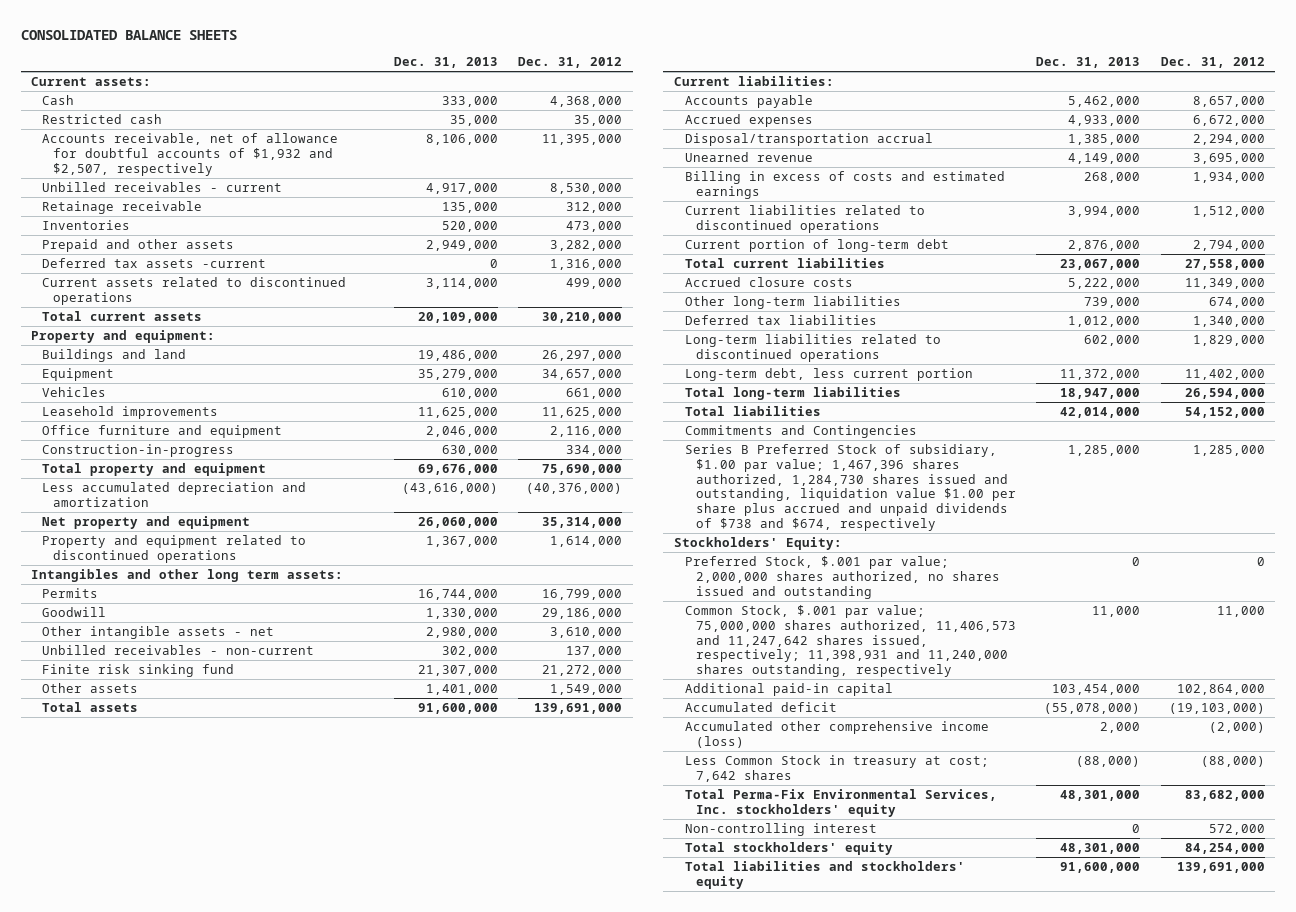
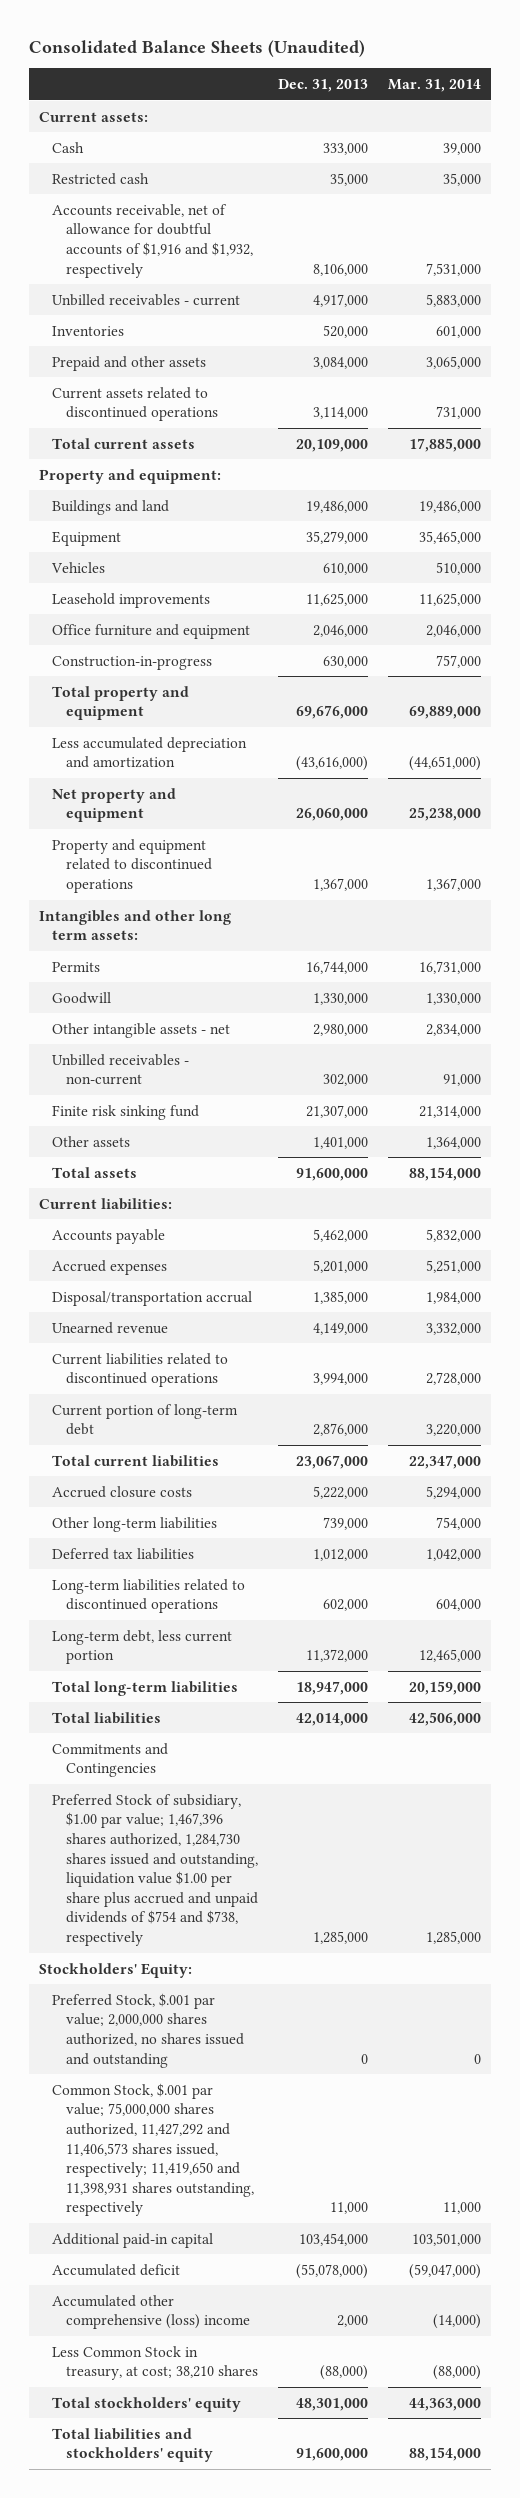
[20,29,237,40] CONSOLIDATED BALANCE SHEETS -> [28,39,365,57] Consolidated Balance Sheets (Unaudited)
[518,57,623,69] Dec. 31, 2012 -> none
none -> [387,79,481,93] Mar. 31, 2014
[42,132,339,176] Accounts receivable, net of allowance for doubtful accounts of $1,932 and $2,507, respectively -> [52,203,253,278] Accounts receivable, net of allowance for doubtful accounts of $1,916 and $1,932, respectively
[42,200,203,214] Retainage receivable -> none
[42,257,267,268] Deferred tax assets -current -> none
[425,239,498,251] 2,949,000 -> [312,356,368,369] 3,084,000
[1068,114,1141,126] 4,933,000 -> [312,1259,368,1273] 5,201,000
[684,170,1005,199] Billing in excess of costs and estimated earnings -> none
[684,443,1016,532] Series B Preferred Stock of subsidiary, $1.00 par value; 1,467,396 shares authorized, 1,284,730 shares issued and outstanding, liquidation value $1.00 per share plus accrued and unpaid dividends of $738 and $674, respectively -> [52,1793,258,1946] Preferred Stock of subsidiary, $1.00 par value; 1,467,396 shares authorized, 1,284,730 shares issued and outstanding, liquidation value $1.00 per share plus accrued and unpaid dividends of $754 and $738, respectively
[684,604,1016,678] Common Stock, $.001 par value; 75,000,000 shares authorized, 11,406,573 and 11,247,642 shares issued, respectively; 11,398,931 and 11,240,000 shares outstanding, respectively -> [52,2082,254,2217] Common Stock, $.001 par value; 75,000,000 shares authorized, 11,427,292 and 11,406,573 shares issued, respectively; 11,419,650 and 11,398,931 shares outstanding, respectively
[684,788,997,817] Total Perma-Fix Environmental Services, Inc. stockholders' equity -> none
[684,822,877,836] Non-controlling interest -> none
[684,720,989,748] Accumulated other comprehensive income (loss) -> [52,2294,250,2330] Accumulated other comprehensive (loss) income
[684,754,989,782] Less Common Stock in treasury at cost; 7,642 shares -> [52,2345,258,2381] Less Common Stock in treasury, at cost; 38,210 shares

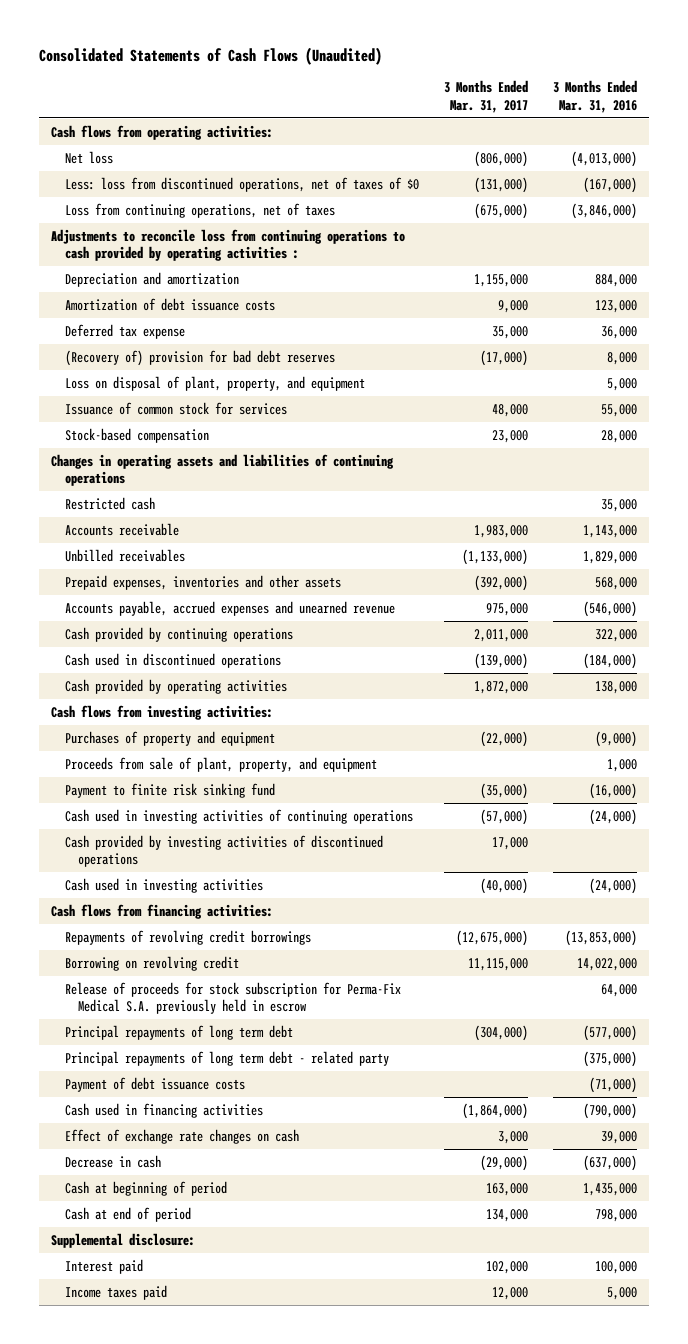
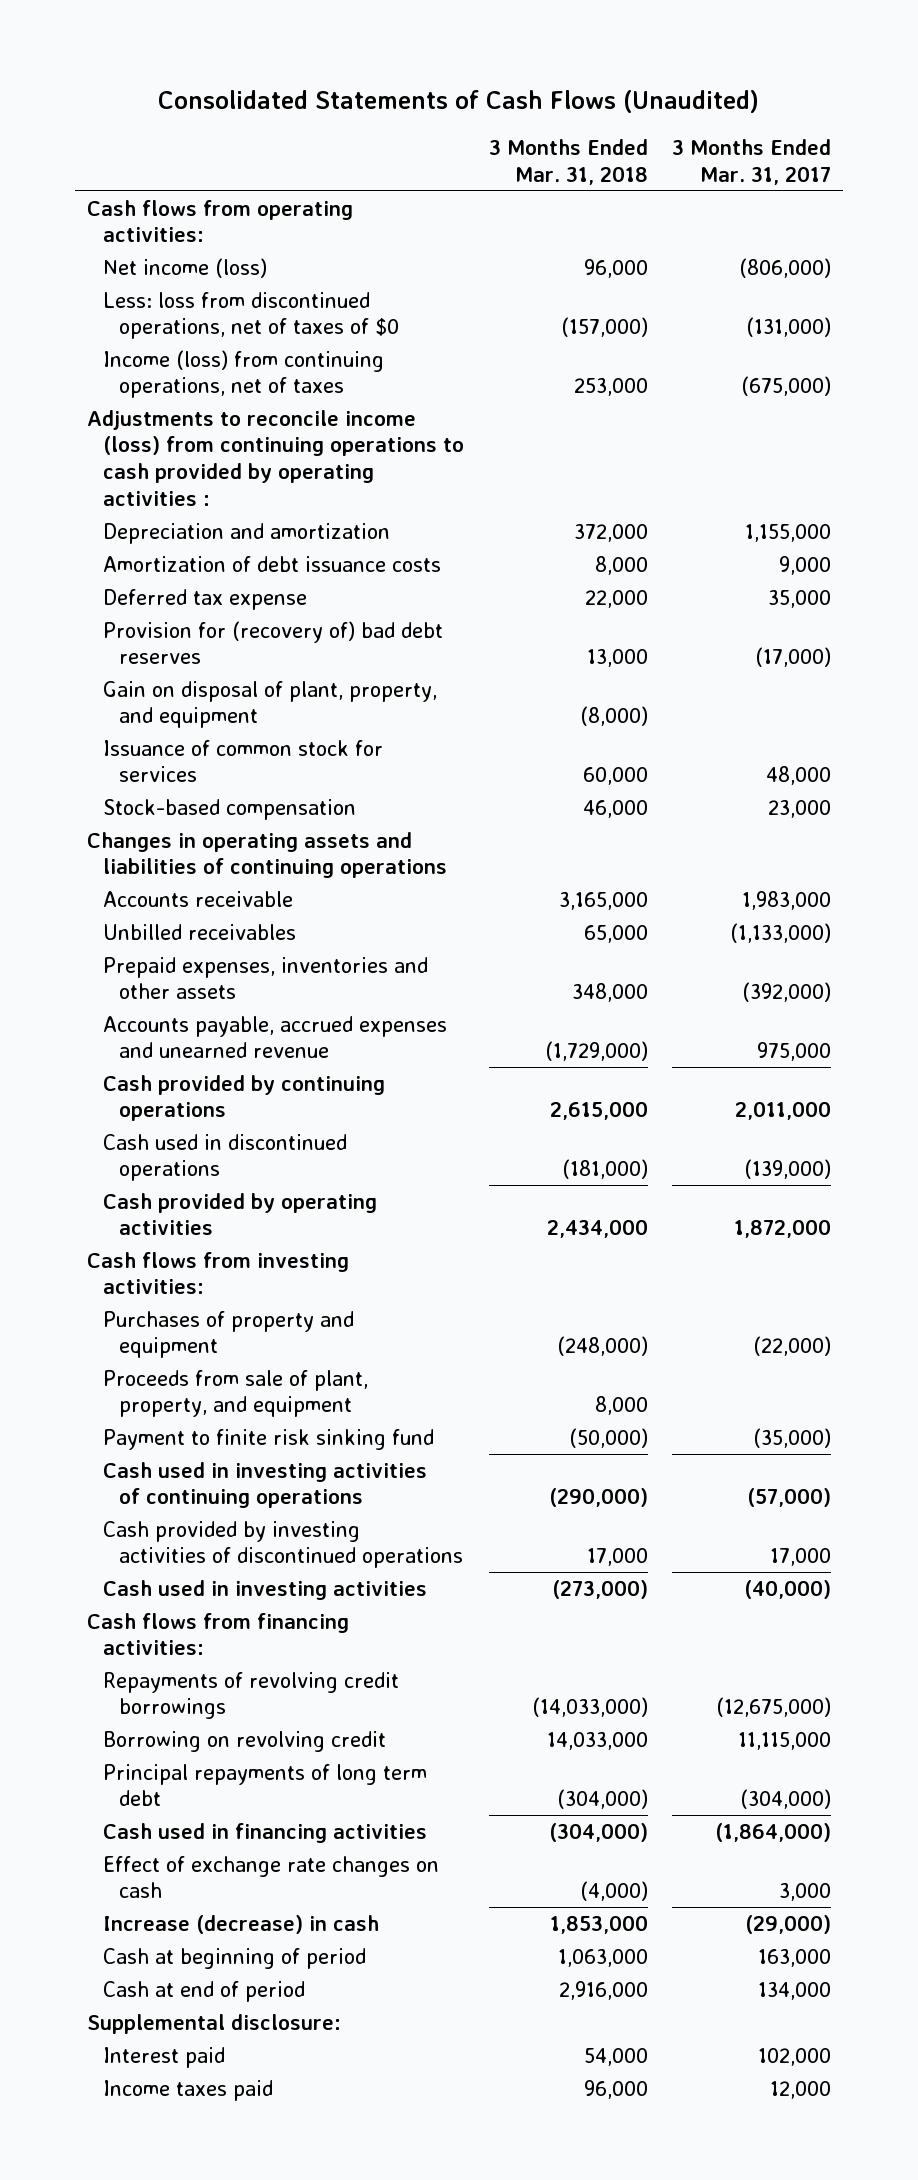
[552,80,637,113] 3 Months Ended Mar. 31, 2016 -> none
none -> [488,139,648,185] 3 Months Ended Mar. 31, 2018
[64,150,113,164] Net loss -> [103,257,268,278] Net income (loss)
[64,202,335,218] Loss from continuing operations, net of taxes -> [103,349,385,399] Income (loss) from continuing operations, net of taxes
[51,228,406,262] Adjustments to reconcile loss from continuing operations to cash provided by operating activities : -> [87,409,465,506] Adjustments to reconcile income (loss) from continuing operations to cash provided by operating activities :
[64,349,335,366] (Recovery of) provision for bad debt reserves -> [103,620,444,665] Provision for (recovery of) bad debt reserves
[64,375,365,391] Loss on disposal of plant, property, and equipment -> [103,680,438,729] Gain on disposal of plant, property, and equipment
[64,496,155,510] Restricted cash -> none
[64,981,401,1015] Release of proceeds for stock subscription for Perma-Fix Medical S.A. previously held in escrow -> none
[64,1050,389,1066] Principal repayments of long term debt - related party -> none
[64,1076,245,1092] Payment of debt issuance costs -> none
[64,1154,161,1168] Decrease in cash -> [103,1914,380,1934] Increase (decrease) in cash

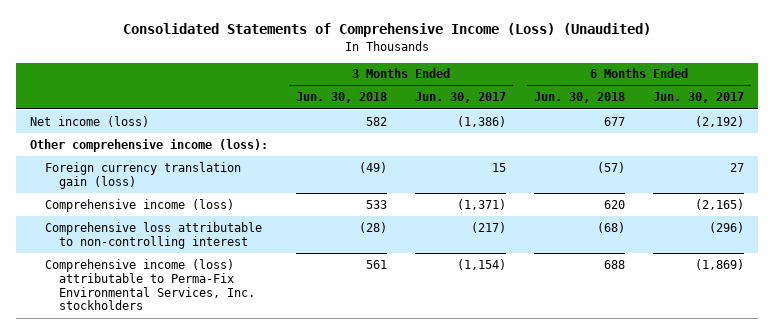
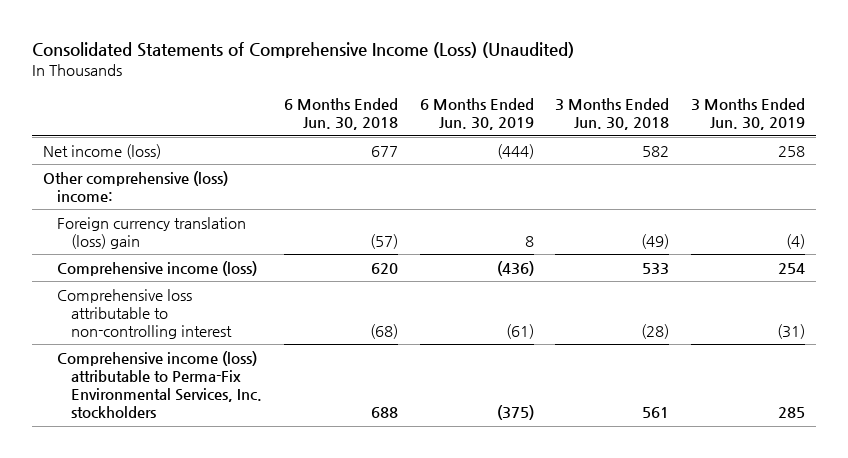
[414,92,506,104] Jun. 30, 2017 -> none
[652,92,744,104] Jun. 30, 2017 -> none
none -> [419,98,534,131] 6 Months Ended Jun. 30, 2019
none -> [691,98,806,131] 3 Months Ended Jun. 30, 2019
[29,138,268,152] Other comprehensive income (loss): -> [43,170,229,202] Other comprehensive (loss) income:
[44,161,241,189] Foreign currency translation gain (loss) -> [57,216,247,249] Foreign currency translation (loss) gain

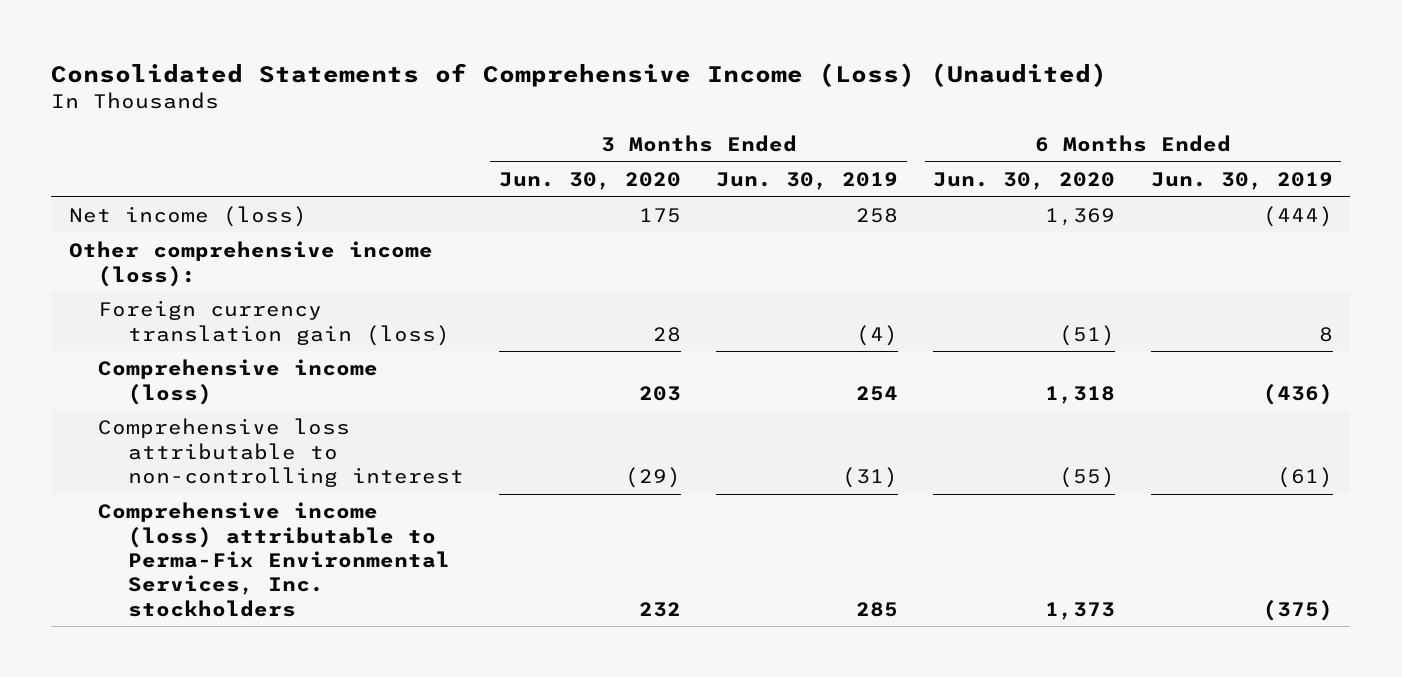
[283,98,398,131] 6 Months Ended Jun. 30, 2018 -> none
[555,98,670,131] 3 Months Ended Jun. 30, 2018 -> none
none -> [498,172,681,191] Jun. 30, 2020
none -> [933,172,1116,191] Jun. 30, 2020
[43,170,229,202] Other comprehensive (loss) income: -> [69,241,434,287] Other comprehensive income (loss):
[57,216,247,249] Foreign currency translation (loss) gain -> [98,300,450,346] Foreign currency translation gain (loss)

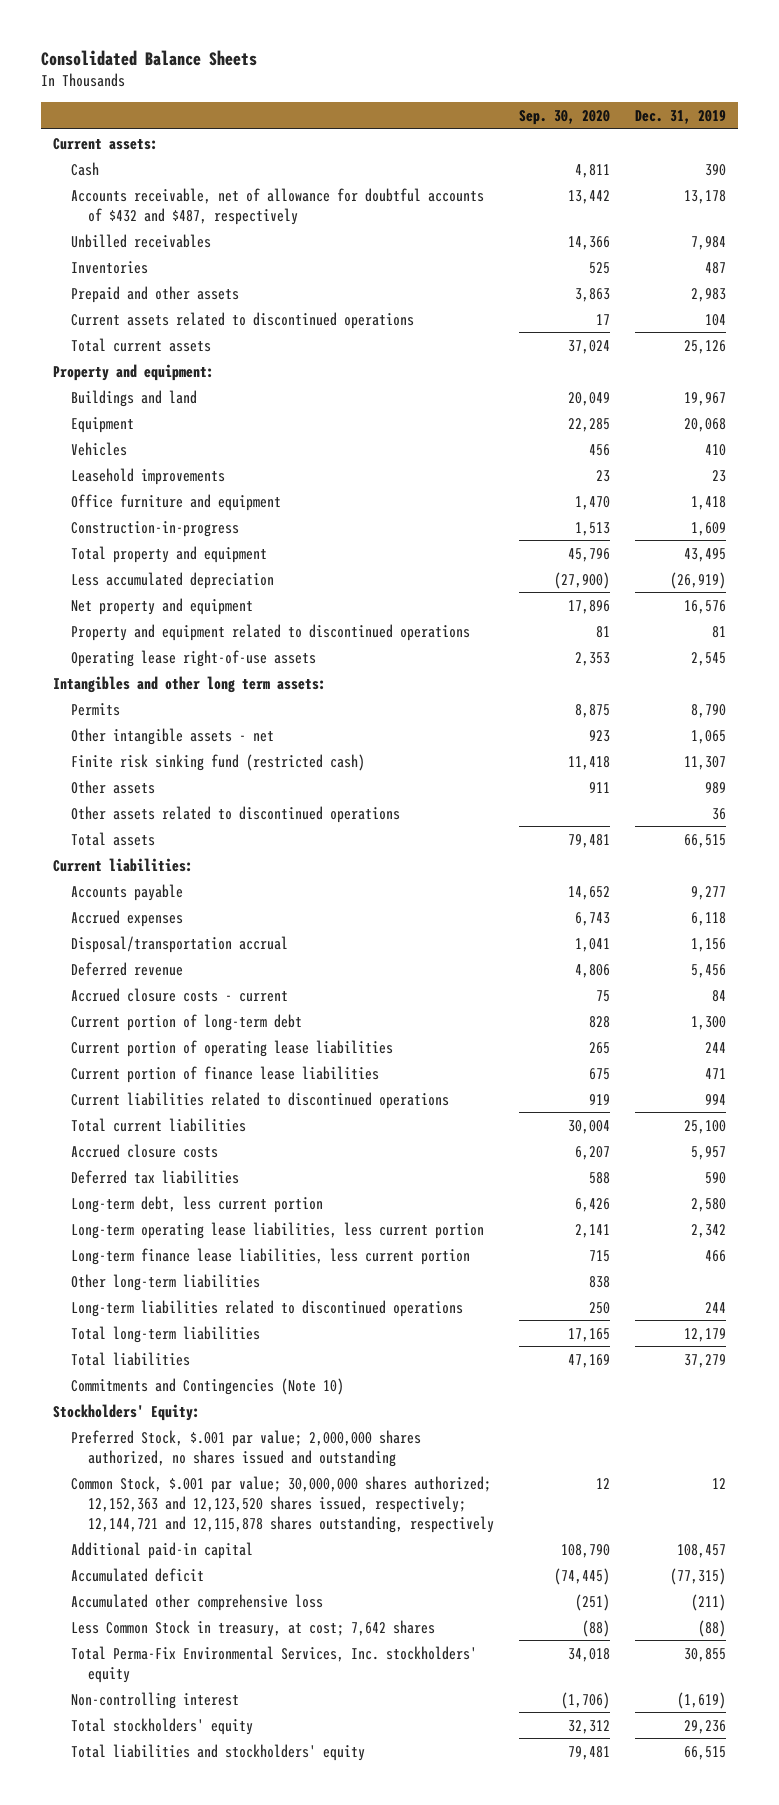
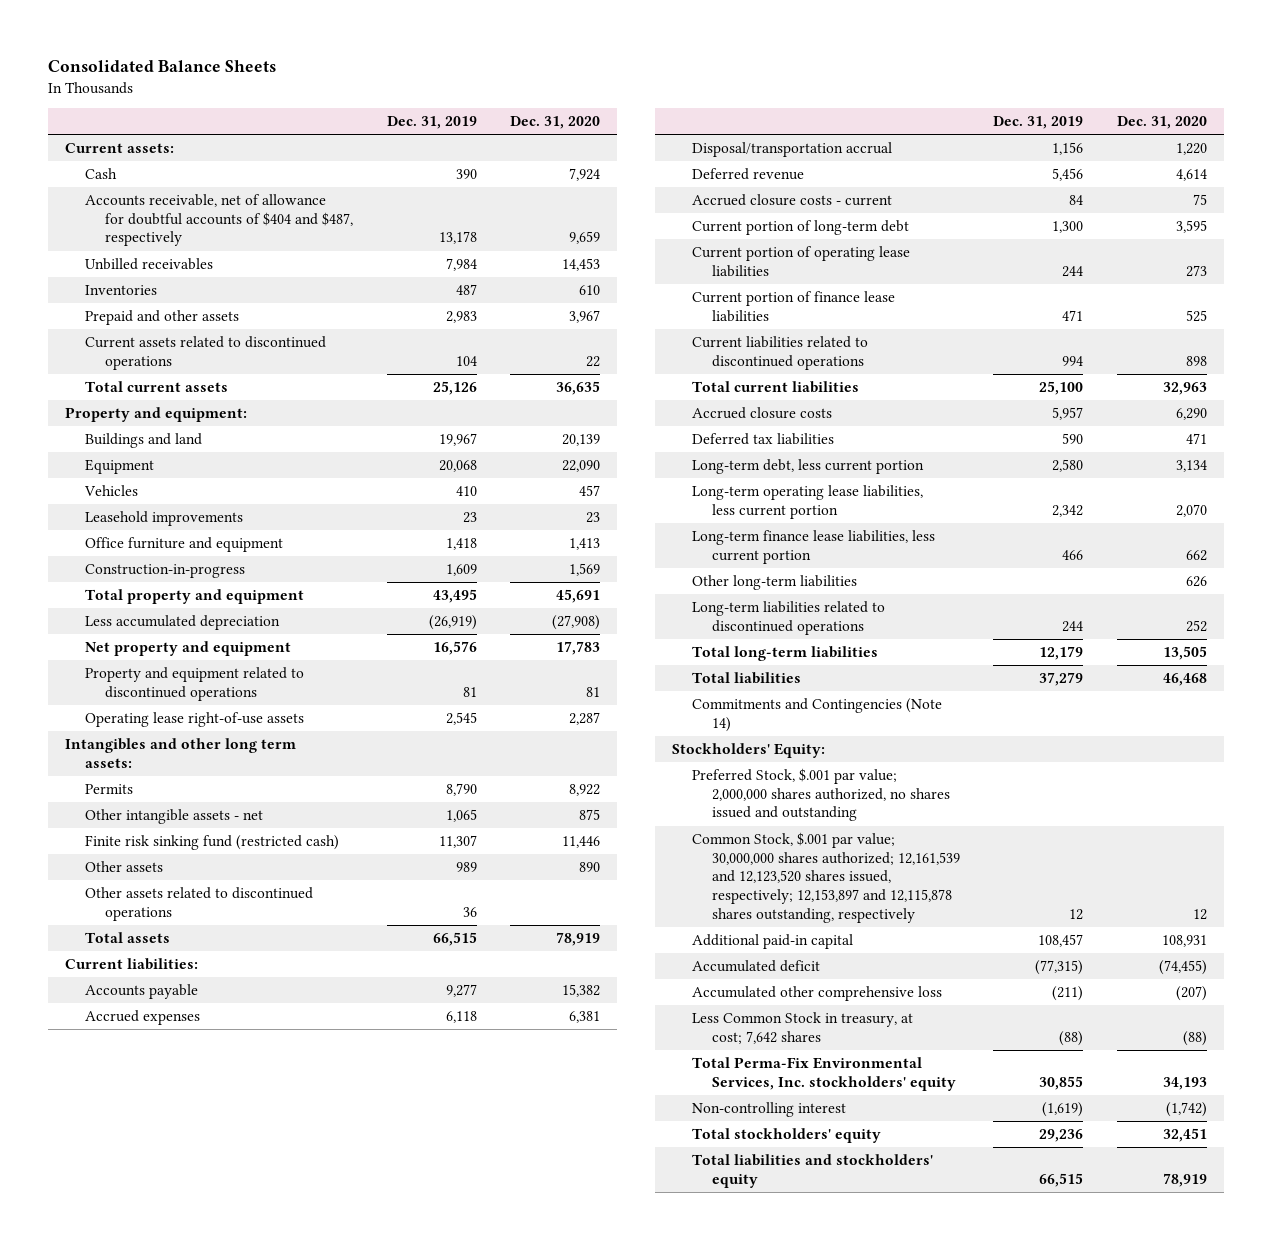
[518,109,610,125] Sep. 30, 2020 -> none
none -> [510,116,601,130] Dec. 31, 2020
[70,187,484,225] Accounts receivable, net of allowance for doubtful accounts of $432 and $487, respectively -> [85,194,353,247] Accounts receivable, net of allowance for doubtful accounts of $404 and $487, respectively
[70,1377,344,1395] Commitments and Contingencies (Note 10) -> [691,698,942,732] Commitments and Contingencies (Note 14)
[70,1475,494,1533] Common Stock, $.001 par value; 30,000,000 shares authorized; 12,152,363 and 12,123,520 shares issued, respectively; 12,144,721 and 12,115,878 shares outstanding, respectively -> [691,832,960,923] Common Stock, $.001 par value; 30,000,000 shares authorized; 12,161,539 and 12,123,520 shares issued, respectively; 12,153,897 and 12,115,878 shares outstanding, respectively

